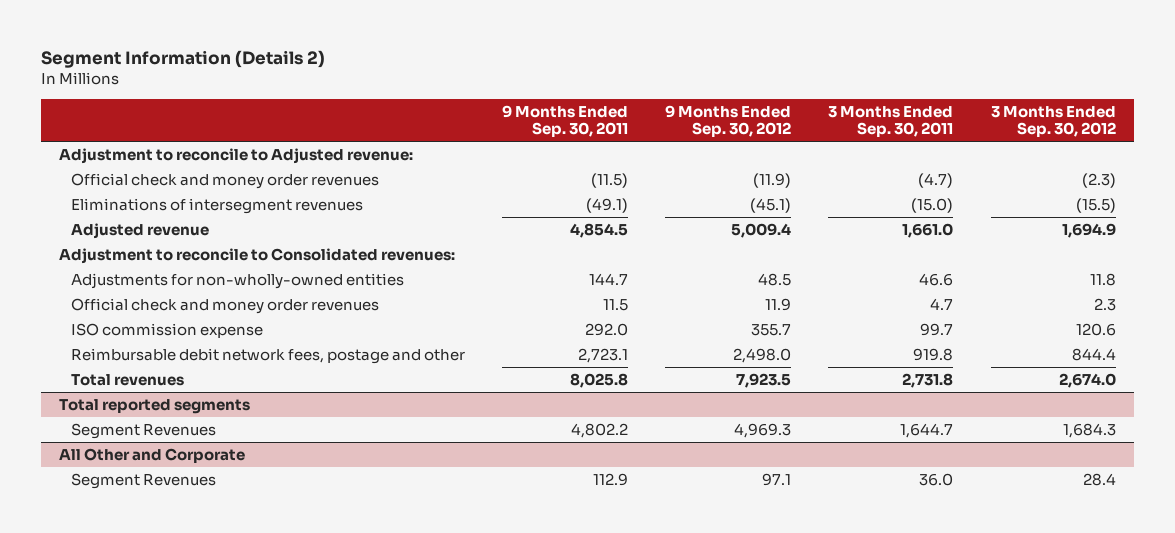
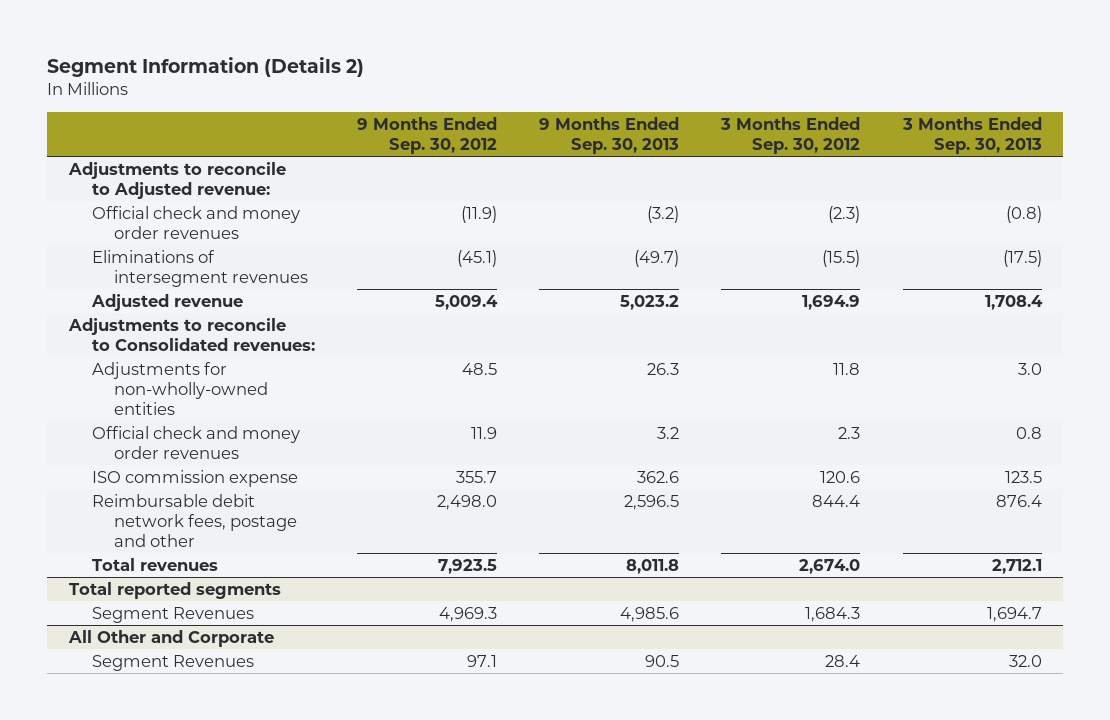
[502,104,629,138] 9 Months Ended Sep. 30, 2011 -> none
[828,105,954,138] 3 Months Ended Sep. 30, 2011 -> none
none -> [539,116,680,154] 9 Months Ended Sep. 30, 2013
none -> [901,116,1042,154] 3 Months Ended Sep. 30, 2013
[59,148,414,165] Adjustment to reconcile to Adjusted revenue: -> [67,161,286,199] Adjustments to reconcile to Adjusted revenue:
[59,248,456,265] Adjustment to reconcile to Consolidated revenues: -> [67,317,315,351] Adjustments to reconcile to Consolidated revenues:

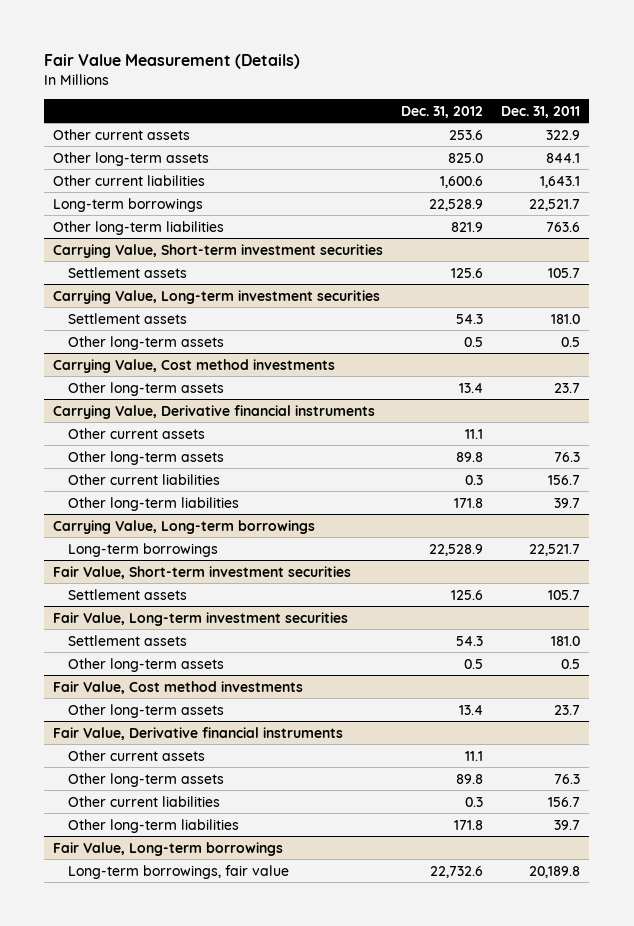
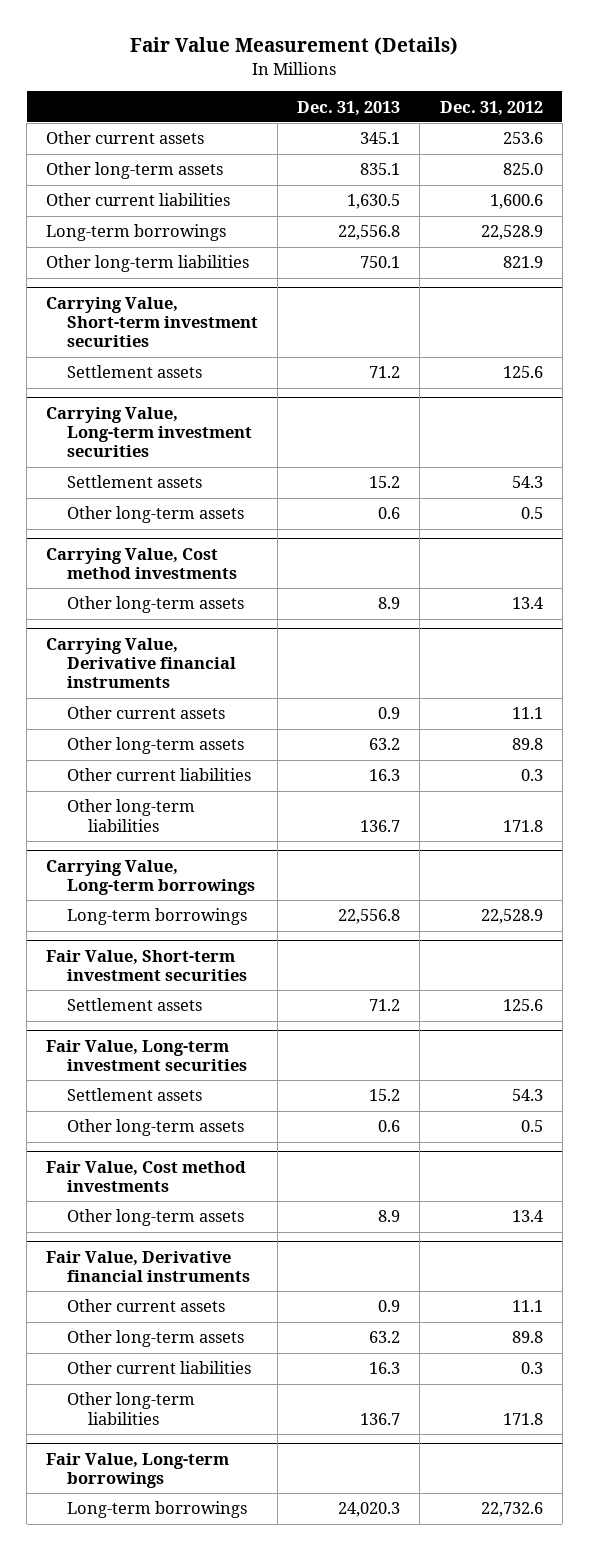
[501,105,581,118] Dec. 31, 2011 -> none
none -> [297,100,401,116] Dec. 31, 2013
[67,864,289,879] Long-term borrowings, fair value -> [66,1501,247,1519] Long-term borrowings

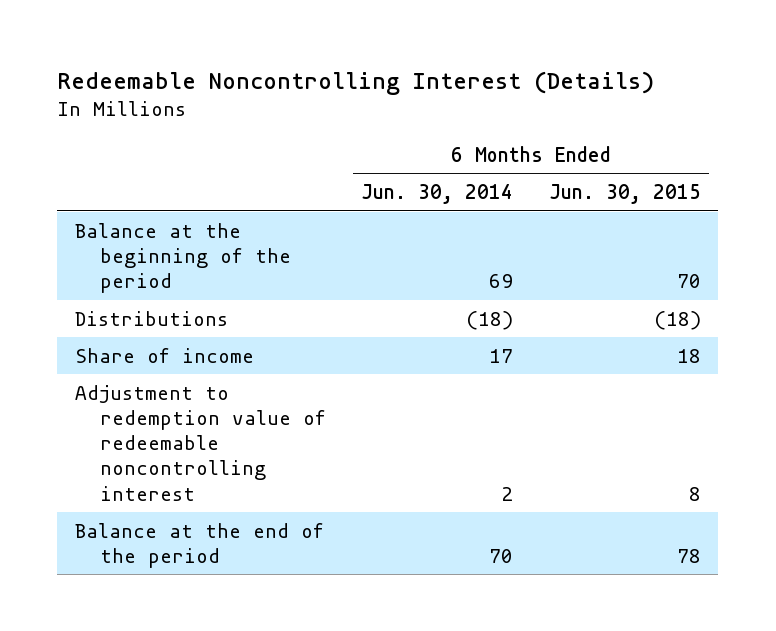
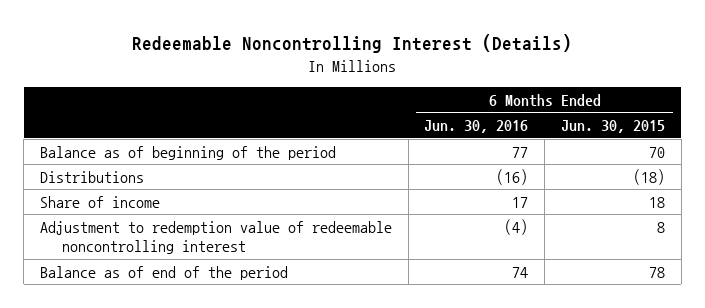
[361,184,514,205] Jun. 30, 2014 -> none
none -> [424,120,529,134] Jun. 30, 2016
[74,222,292,294] Balance at the beginning of the period -> [40,145,337,160] Balance as of beginning of the period
[74,522,324,568] Balance at the end of the period -> [40,265,289,280] Balance as of end of the period

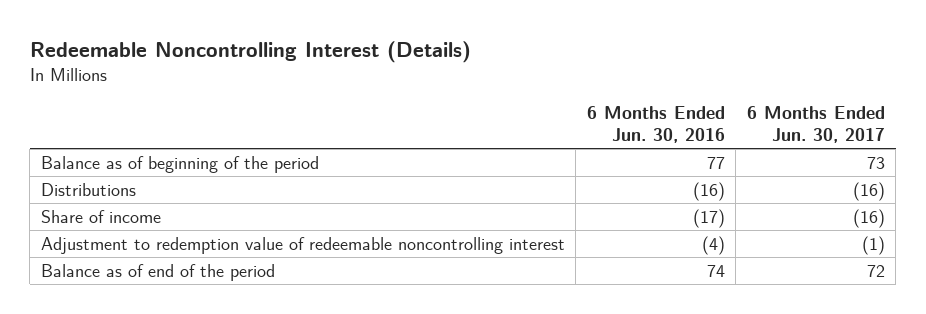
[560,120,665,134] Jun. 30, 2015 -> none
none -> [746,106,885,143] 6 Months Ended Jun. 30, 2017
[512,196,529,208] 17 -> [692,208,725,228] (17)

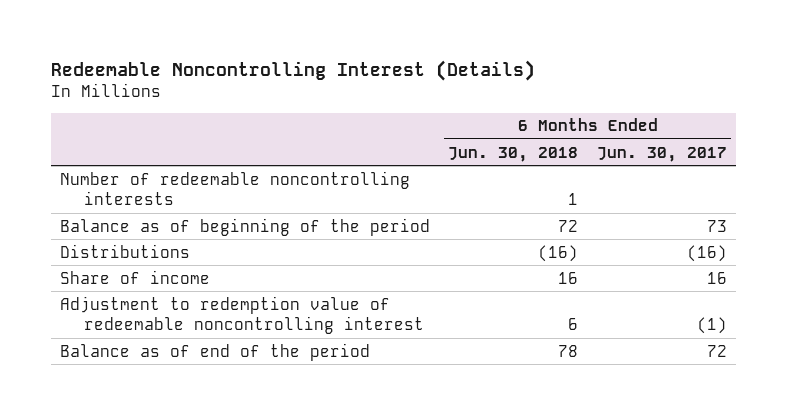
[586,106,725,143] 6 Months Ended Jun. 30, 2016 -> none
none -> [448,146,579,162] Jun. 30, 2018
none -> [60,170,411,205] Number of redeemable noncontrolling interests
[852,208,885,228] (16) -> [706,271,727,284] 16

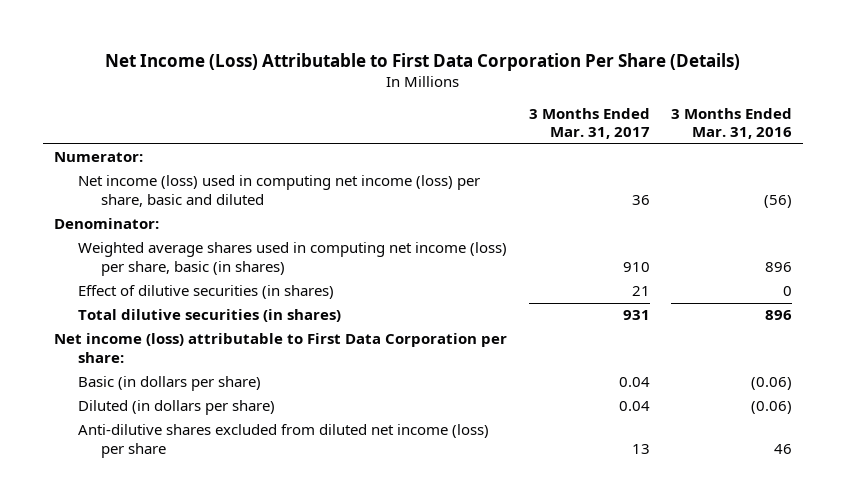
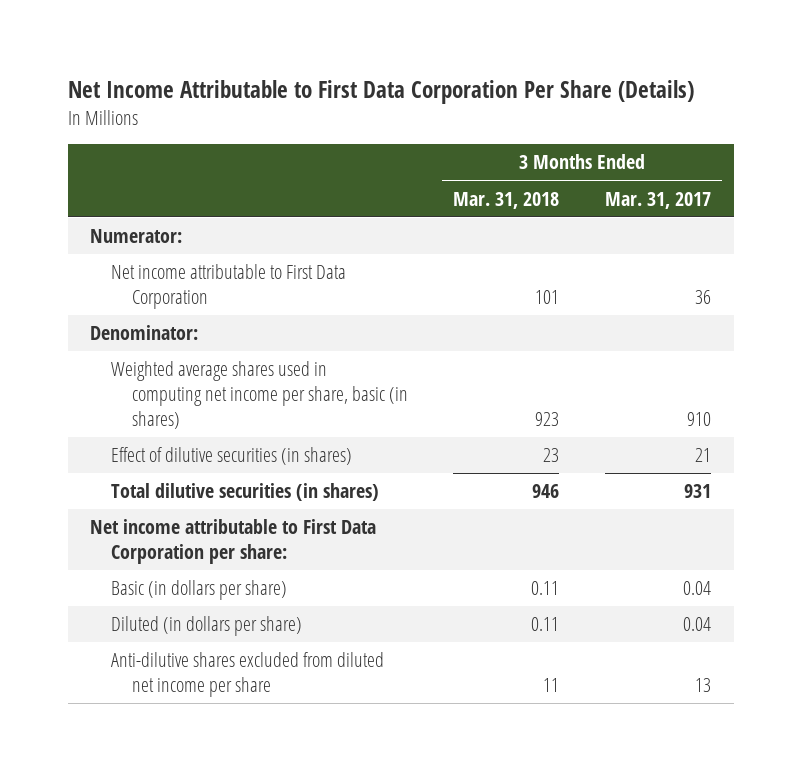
[105,52,741,71] Net Income (Loss) Attributable to First Data Corporation Per Share (Details) -> [67,80,694,105] Net Income Attributable to First Data Corporation Per Share (Details)
[671,107,793,140] 3 Months Ended Mar. 31, 2016 -> none
none -> [453,191,560,209] Mar. 31, 2018
[77,175,480,207] Net income (loss) used in computing net income (loss) per share, basic and diluted -> [111,264,347,310] Net income attributable to First Data Corporation
[77,242,507,276] Weighted average shares used in computing net income (loss) per share, basic (in shares) -> [111,361,408,429] Weighted average shares used in computing net income per share, basic (in shares)
[54,333,508,363] Net income (loss) attributable to First Data Corporation per share: -> [90,519,377,565] Net income attributable to First Data Corporation per share:
[77,424,489,458] Anti-dilutive shares excluded from diluted net income (loss) per share -> [111,652,385,698] Anti-dilutive shares excluded from diluted net income per share

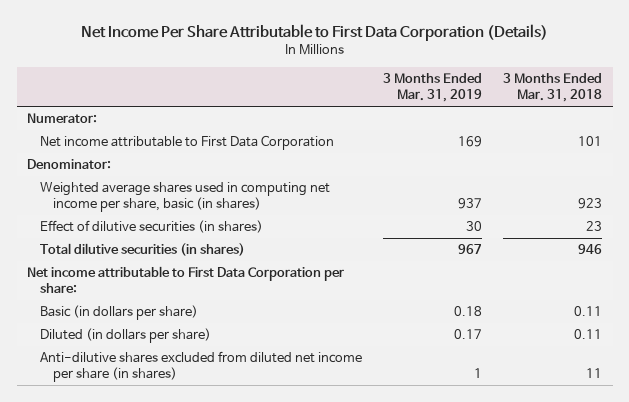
[67,80,694,105] Net Income Attributable to First Data Corporation Per Share (Details) -> [80,23,548,41] Net Income Per Share Attributable to First Data Corporation (Details)
[604,191,711,209] Mar. 31, 2017 -> none
none -> [383,73,483,103] 3 Months Ended Mar. 31, 2019
[111,652,385,698] Anti-dilutive shares excluded from diluted net income per share -> [39,351,362,383] Anti-dilutive shares excluded from diluted net income per share (in shares)

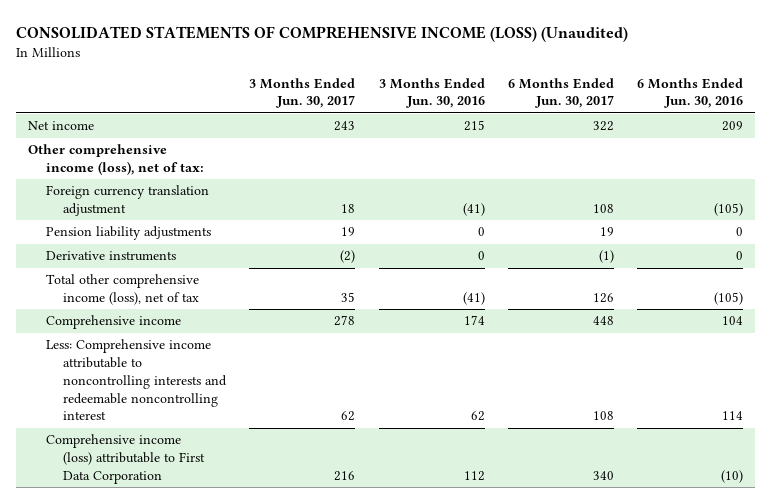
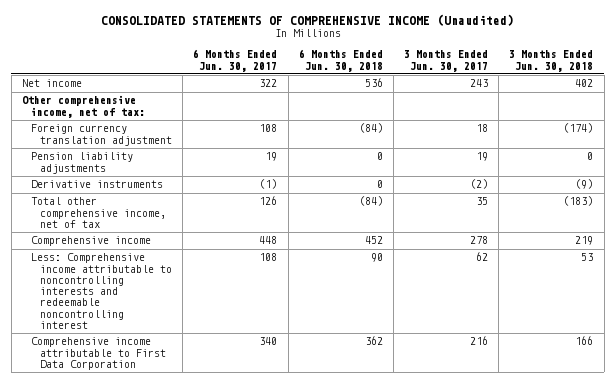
[16,26,629,43] CONSOLIDATED STATEMENTS OF COMPREHENSIVE INCOME (LOSS) (Unaudited) -> [100,13,514,26] CONSOLIDATED STATEMENTS OF COMPREHENSIVE INCOME (Unaudited)
[378,77,485,109] 3 Months Ended Jun. 30, 2016 -> none
[637,77,744,109] 6 Months Ended Jun. 30, 2016 -> none
none -> [298,49,383,72] 6 Months Ended Jun. 30, 2018
none -> [509,50,594,72] 3 Months Ended Jun. 30, 2018
[28,144,204,176] Other comprehensive income (loss), net of tax: -> [21,95,145,118] Other comprehensive income, net of tax:
[45,274,200,306] Total other comprehensive income (loss), net of tax -> [30,197,167,228] Total other comprehensive income, net of tax
[45,434,206,484] Comprehensive income (loss) attributable to First Data Corporation -> [30,337,167,370] Comprehensive income attributable to First Data Corporation

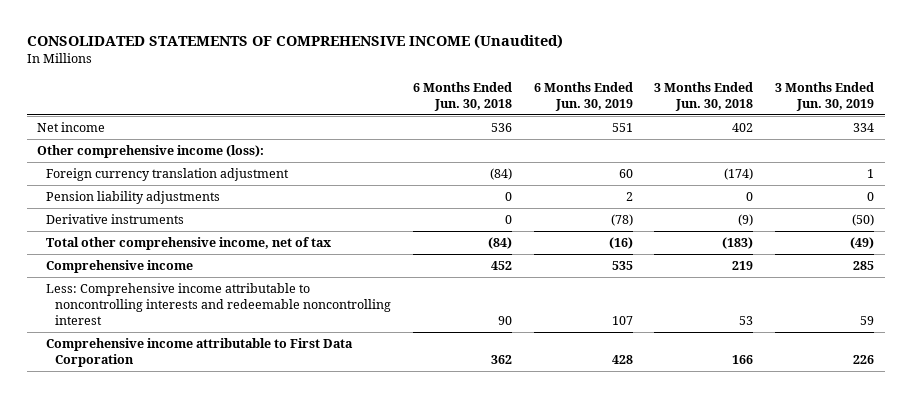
[193,49,278,72] 6 Months Ended Jun. 30, 2017 -> none
[404,50,489,72] 3 Months Ended Jun. 30, 2017 -> none
none -> [533,82,633,111] 6 Months Ended Jun. 30, 2019
none -> [774,82,874,111] 3 Months Ended Jun. 30, 2019
[21,95,145,118] Other comprehensive income, net of tax: -> [37,145,265,159] Other comprehensive income (loss):

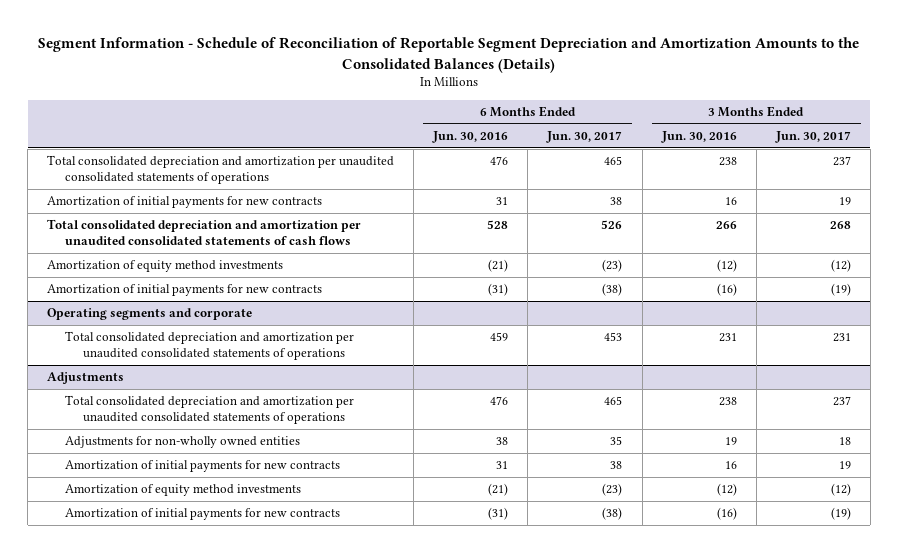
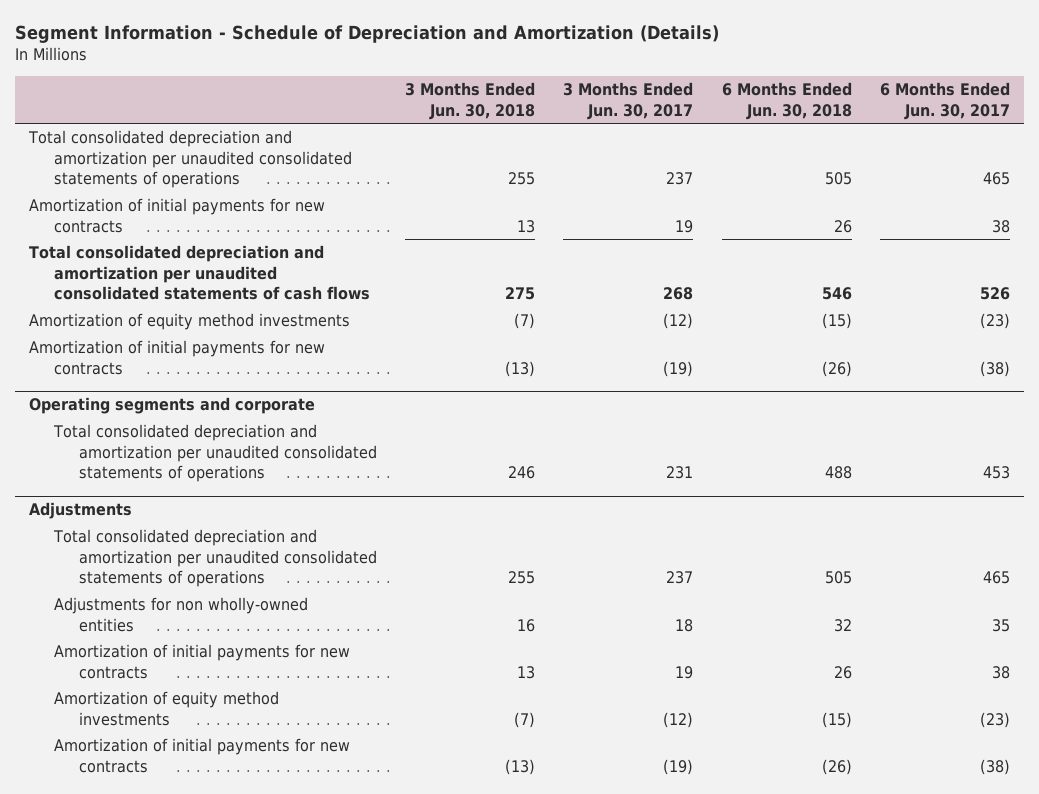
[37,37,859,73] Segment Information - Schedule of Reconciliation of Reportable Segment Depreciation and Amortization Amounts to the Consolidated Balances (Details) -> [15,25,720,44] Segment Information - Schedule of Depreciation and Amortization (Details)
[432,131,509,144] Jun. 30, 2016 -> none
[660,131,737,144] Jun. 30, 2016 -> none
none -> [405,82,536,120] 3 Months Ended Jun. 30, 2018
none -> [721,82,852,120] 6 Months Ended Jun. 30, 2018
[64,436,300,449] Adjustments for non-wholly owned entities -> [54,597,309,632] Adjustments for non wholly-owned entities

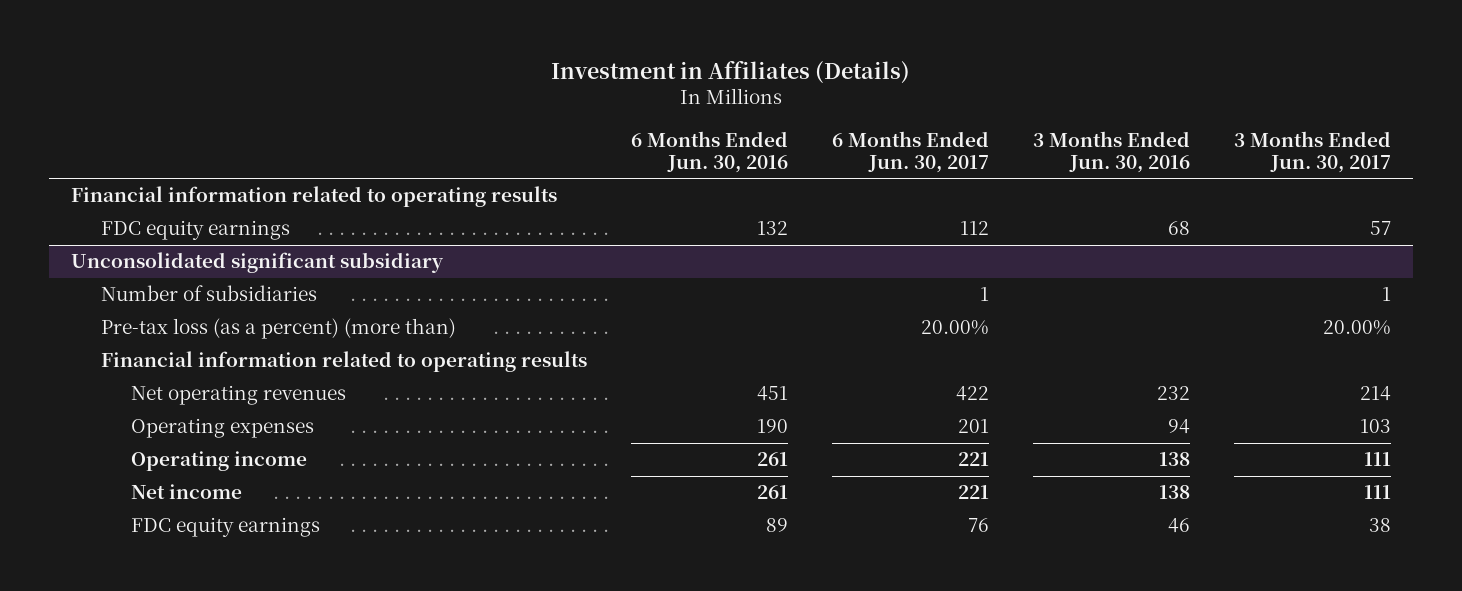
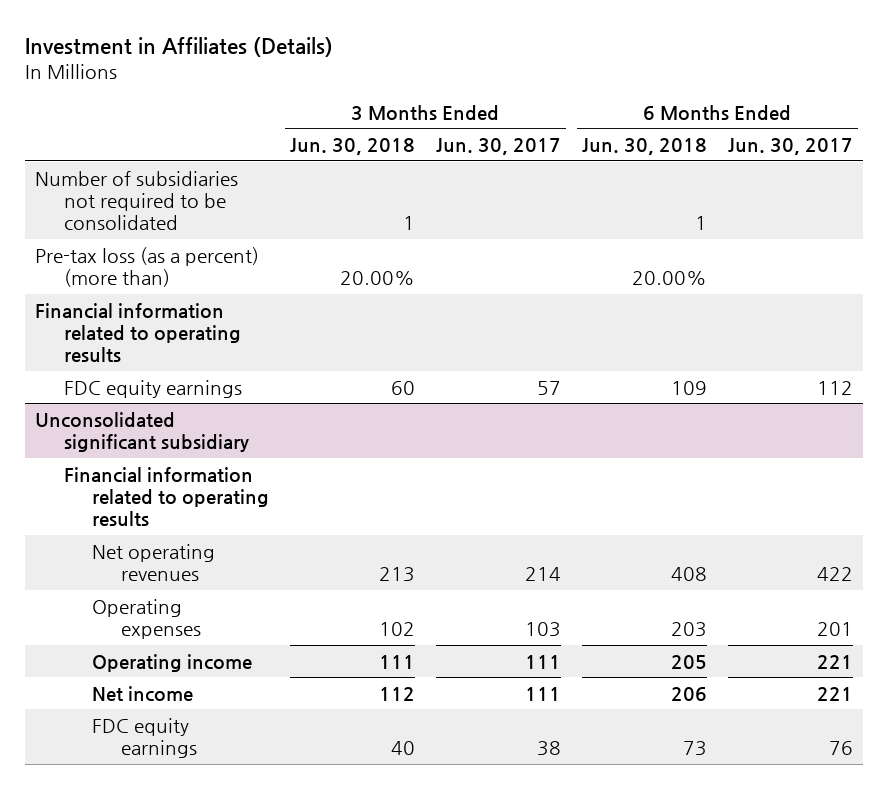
[630,130,788,173] 6 Months Ended Jun. 30, 2016 -> none
[1033,130,1191,173] 3 Months Ended Jun. 30, 2016 -> none
none -> [290,138,416,156] Jun. 30, 2018
none -> [581,138,707,156] Jun. 30, 2018
none -> [34,170,238,231] Number of subsidiaries not required to be consolidated
none -> [34,246,259,287] Pre-tax loss (as a percent) (more than)
[100,285,317,302] Number of subsidiaries -> none
[100,318,456,340] Pre-tax loss (as a percent) (more than) -> none

